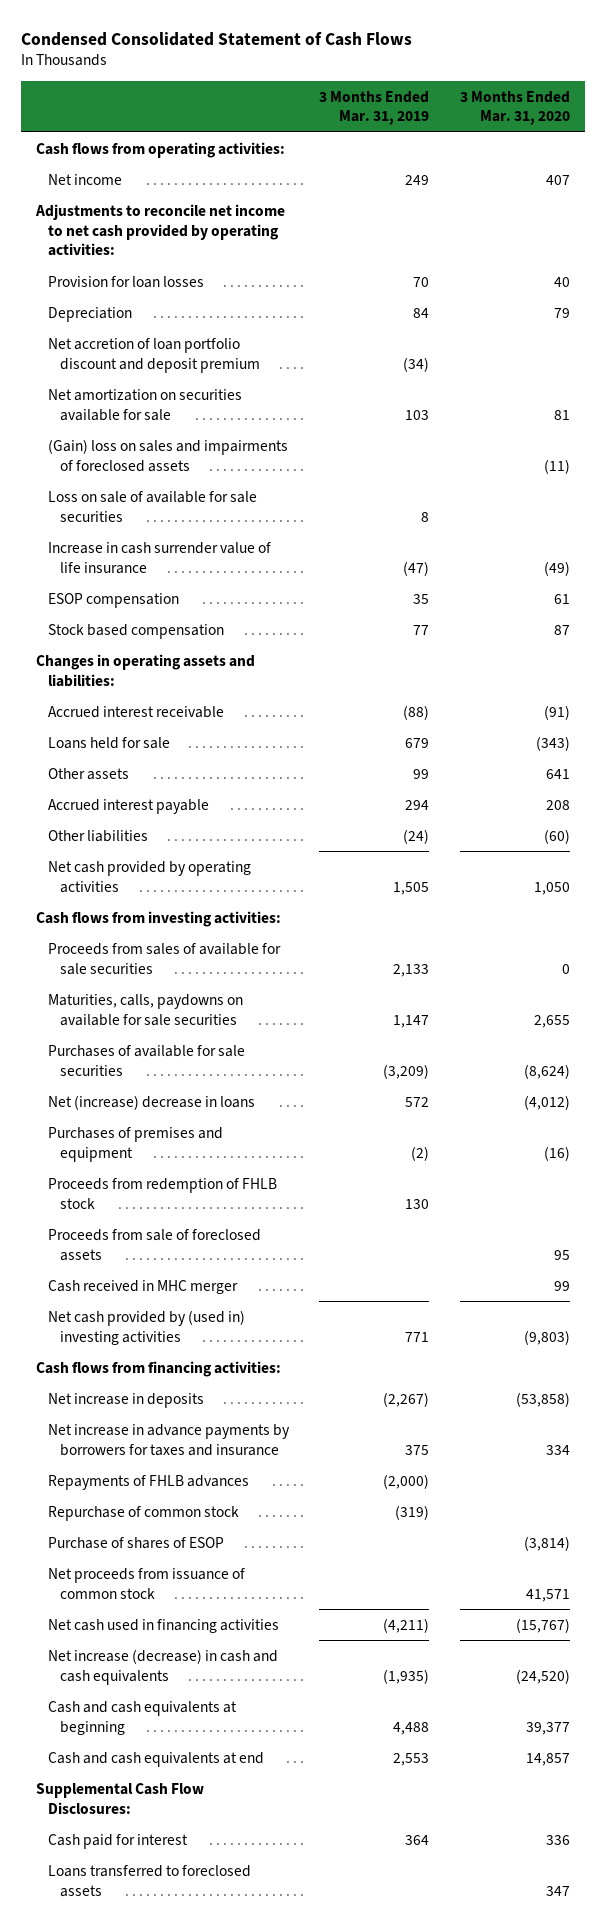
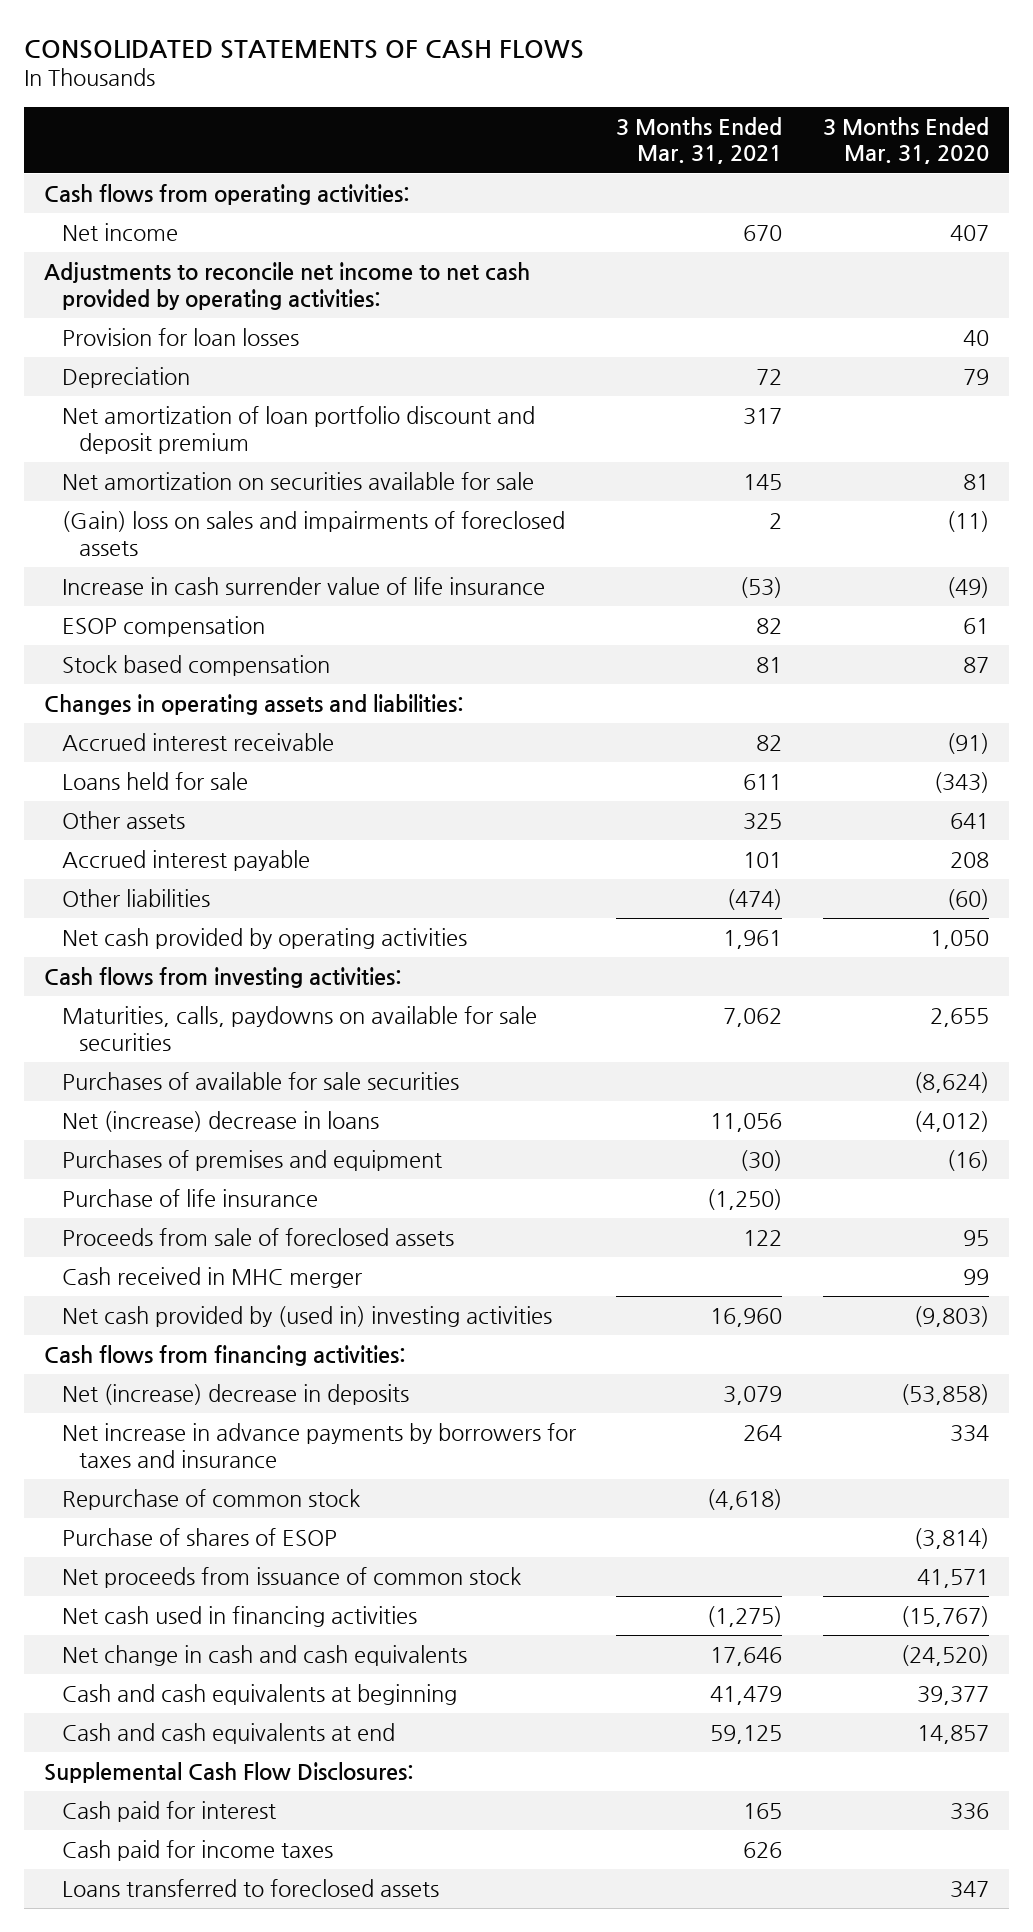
[20,31,412,46] Condensed Consolidated Statement of Cash Flows -> [23,39,584,59] CONSOLIDATED STATEMENTS OF CASH FLOWS
[319,90,430,126] 3 Months Ended Mar. 31, 2019 -> none
none -> [616,116,783,165] 3 Months Ended Mar. 31, 2021
[47,337,260,373] Net accretion of loan portfolio discount and deposit premium -> [61,406,535,454] Net amortization of loan portfolio discount and deposit premium
[47,490,257,522] Loss on sale of available for sale securities -> none
[47,942,281,975] Proceeds from sales of available for sale securities -> none
[47,1177,277,1209] Proceeds from redemption of FHLB stock -> none
none -> [61,1189,318,1208] Purchase of life insurance
[47,1392,204,1408] Net increase in deposits -> [61,1384,409,1406] Net (increase) decrease in deposits
[47,1474,249,1490] Repayments of FHLB advances -> none
[47,1648,278,1685] Net increase (decrease) in cash and cash equivalents -> [61,1645,467,1667] Net change in cash and cash equivalents
none -> [61,1840,333,1862] Cash paid for income taxes

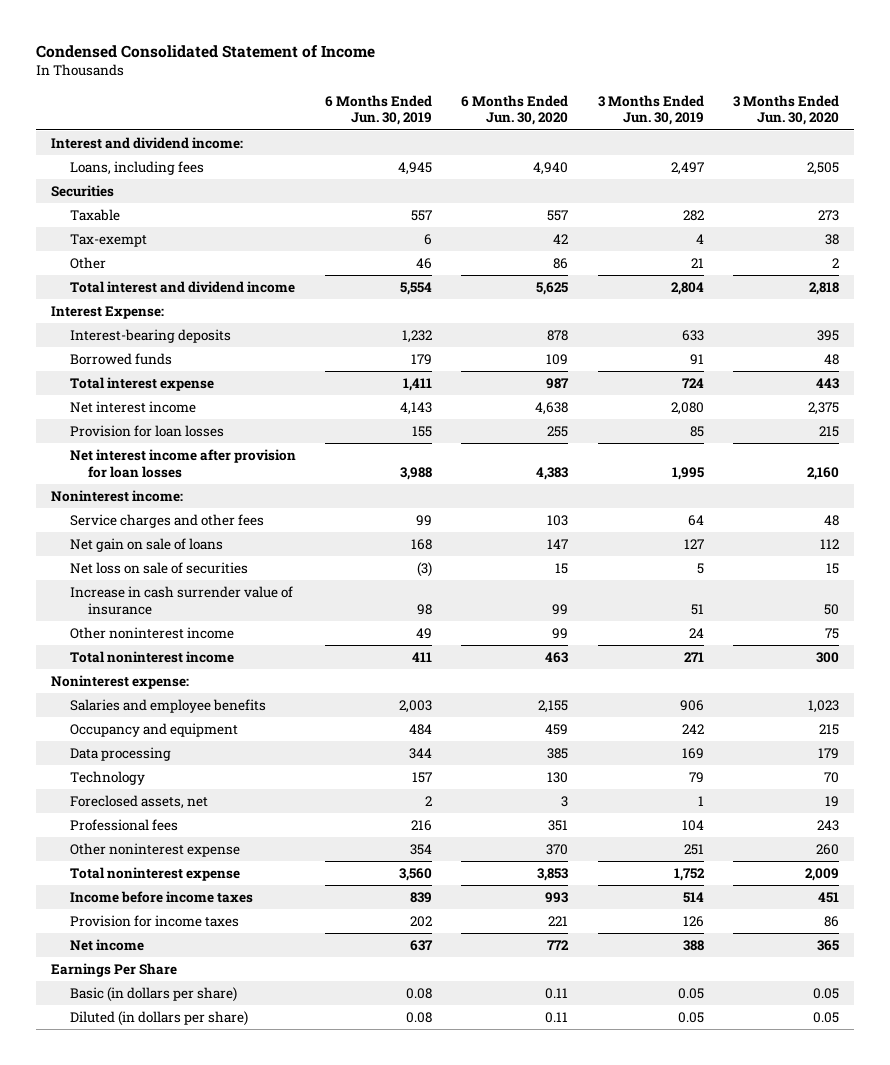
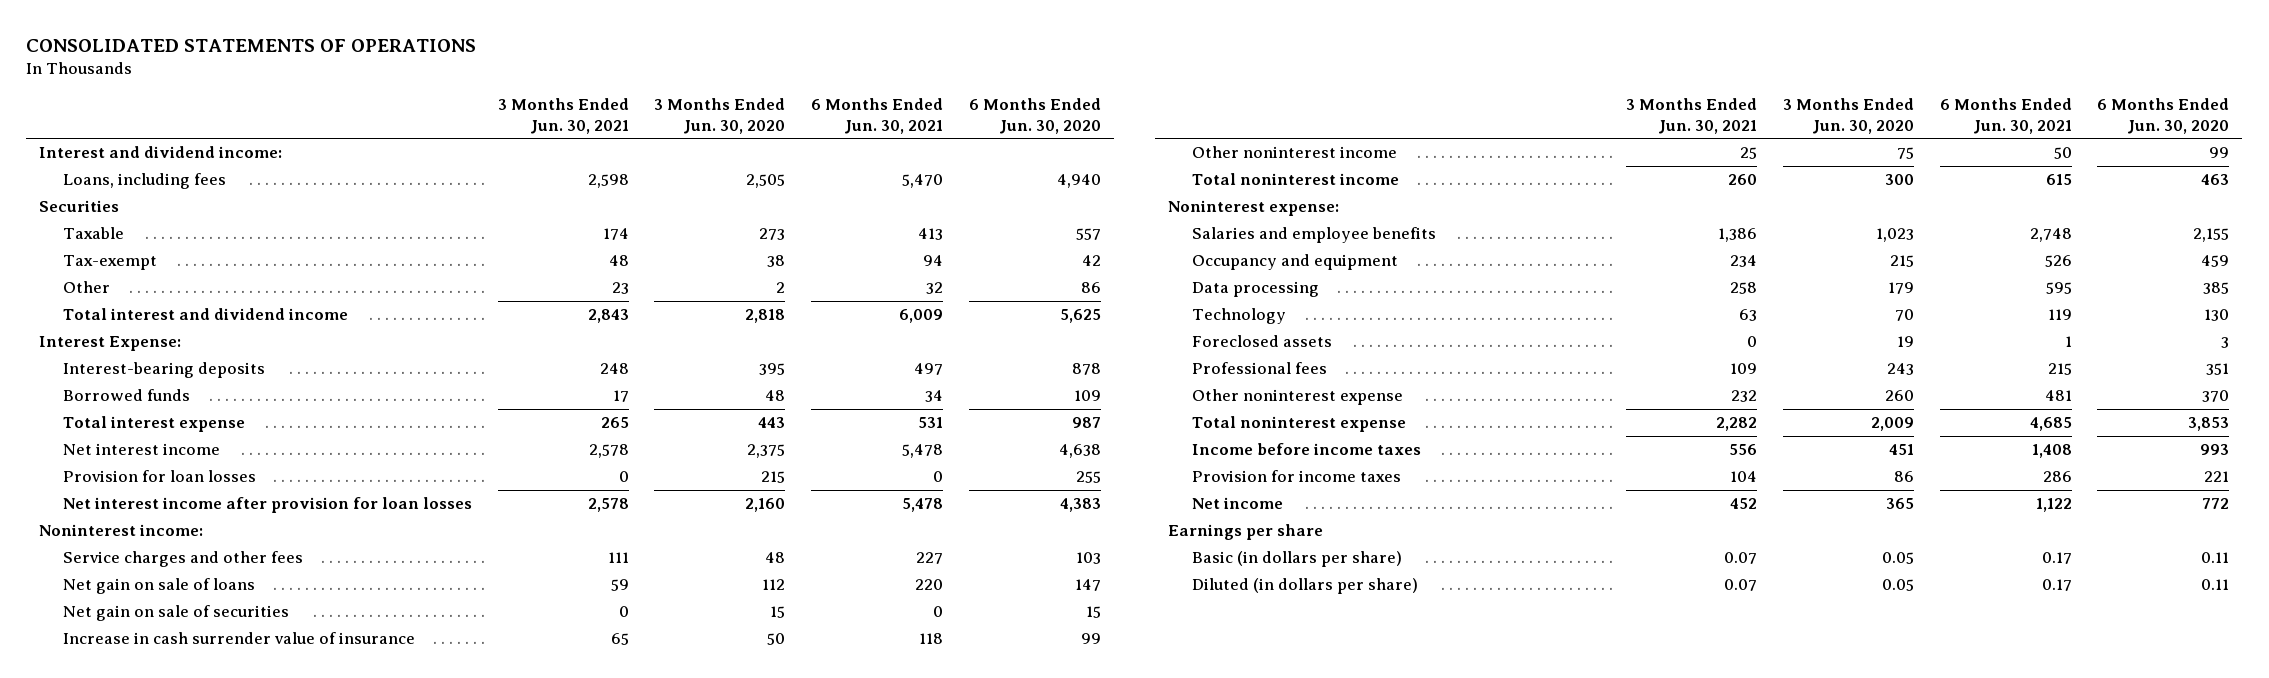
[36,45,376,59] Condensed Consolidated Statement of Income -> [26,39,477,53] CONSOLIDATED STATEMENTS OF OPERATIONS
[325,94,433,126] 6 Months Ended Jun. 30, 2019 -> none
[597,94,704,126] 3 Months Ended Jun. 30, 2019 -> none
none -> [497,98,629,134] 3 Months Ended Jun. 30, 2021
none -> [811,98,944,134] 6 Months Ended Jun. 30, 2021
[69,562,248,575] Net loss on sale of securities -> [62,605,289,622] Net gain on sale of securities
[69,795,208,810] Foreclosed assets, net -> [1191,335,1332,348] Foreclosed assets
[51,963,178,978] Earnings Per Share -> [1167,524,1323,541] Earnings per share

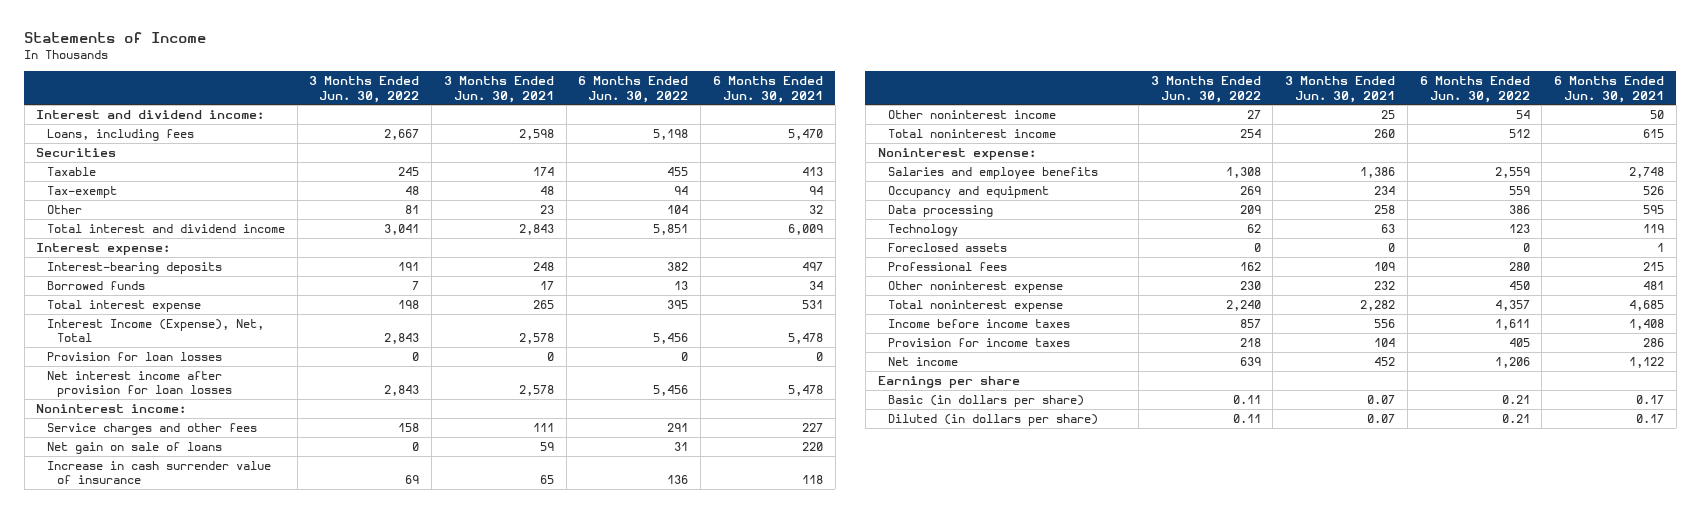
[26,39,477,53] CONSOLIDATED STATEMENTS OF OPERATIONS -> [24,31,207,43] Statements of Income
[654,98,786,134] 3 Months Ended Jun. 30, 2020 -> none
[968,98,1101,134] 6 Months Ended Jun. 30, 2020 -> none
none -> [309,76,420,103] 3 Months Ended Jun. 30, 2022
none -> [578,76,689,103] 6 Months Ended Jun. 30, 2022
[39,336,182,352] Interest Expense: -> [36,242,171,255] Interest expense:
[62,443,220,456] Net interest income -> [46,318,264,343] Interest Income (Expense), Net, Total
[62,605,289,622] Net gain on sale of securities -> none

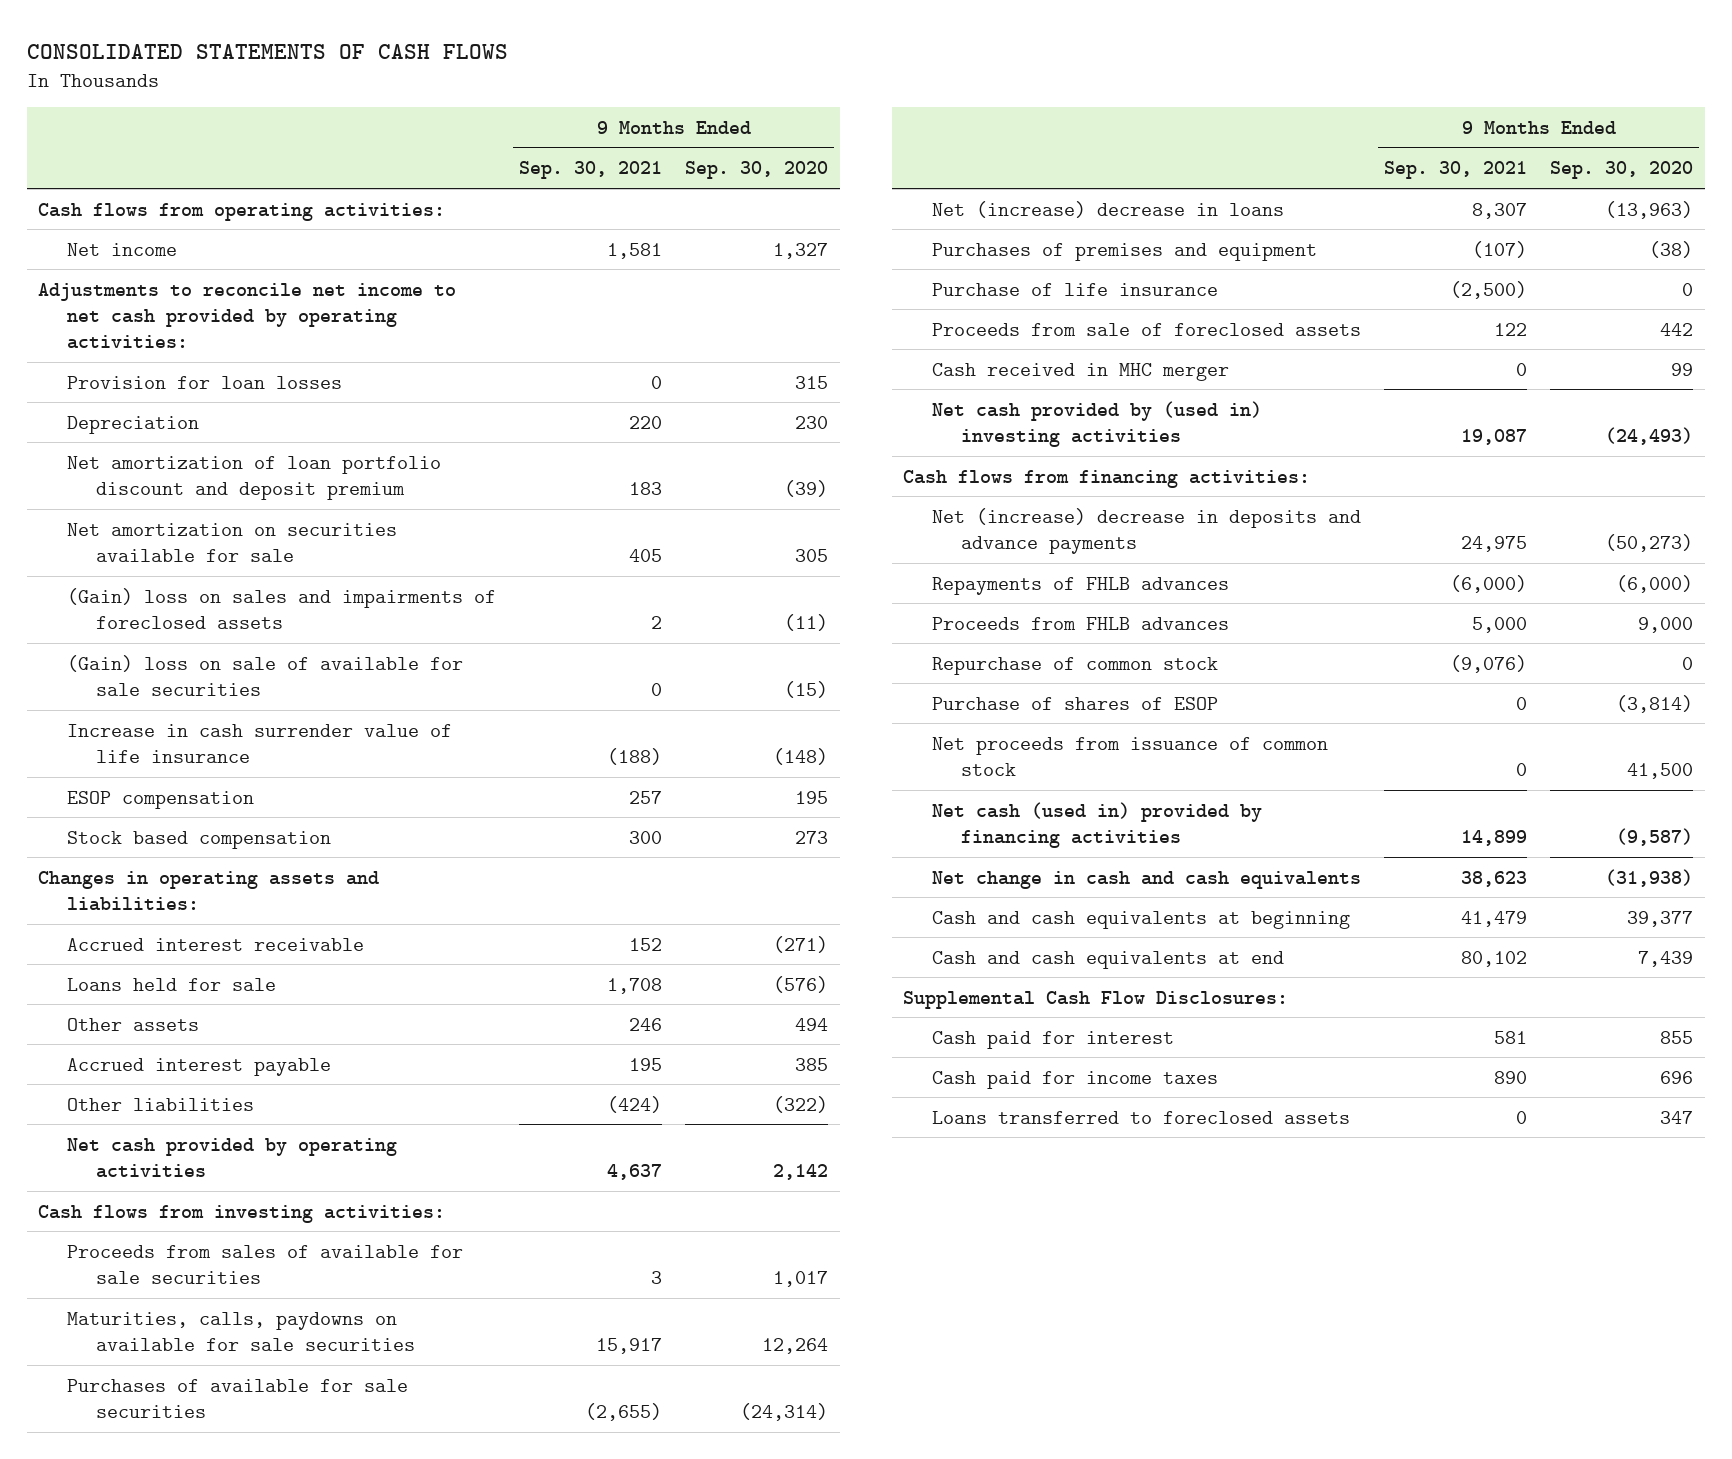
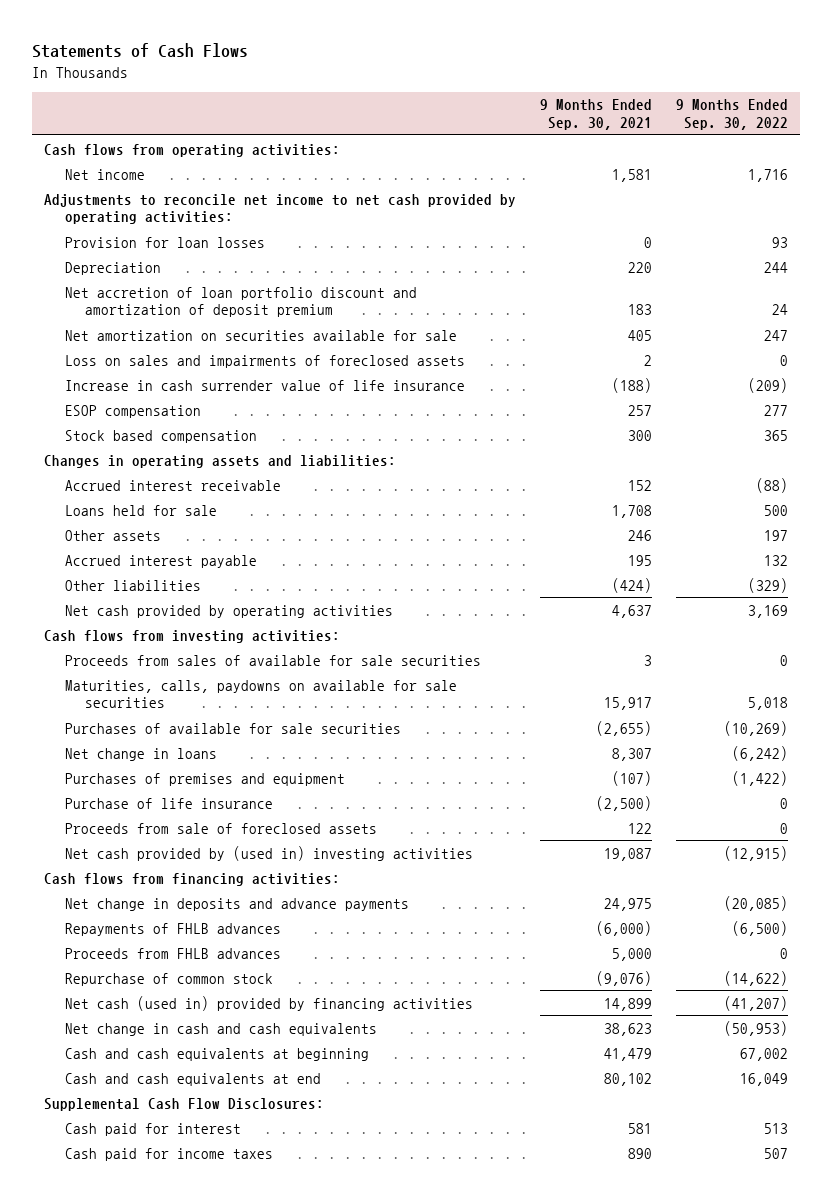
[26,43,508,59] CONSOLIDATED STATEMENTS OF CASH FLOWS -> [32,42,249,58] Statements of Cash Flows
[685,161,829,180] Sep. 30, 2020 -> none
none -> [675,99,788,130] 9 Months Ended Sep. 30, 2022
[67,455,442,500] Net amortization of loan portfolio discount and deposit premium -> [64,286,417,318] Net accretion of loan portfolio discount and amortization of deposit premium
[67,654,464,696] (Gain) loss on sale of available for sale securities -> none
[67,587,497,629] (Gain) loss on sales and impairments of foreclosed assets -> [64,354,465,368] Loss on sales and impairments of foreclosed assets
[931,200,1284,218] Net (increase) decrease in loans -> [64,747,217,761] Net change in loans
[931,362,1229,381] Cash received in MHC merger -> none
[931,507,1361,554] Net (increase) decrease in deposits and advance payments -> [64,897,409,911] Net change in deposits and advance payments
[931,696,1218,710] Purchase of shares of ESOP -> none
[931,736,1328,776] Net proceeds from issuance of common stock -> none
[931,1110,1350,1124] Loans transferred to foreclosed assets -> none

